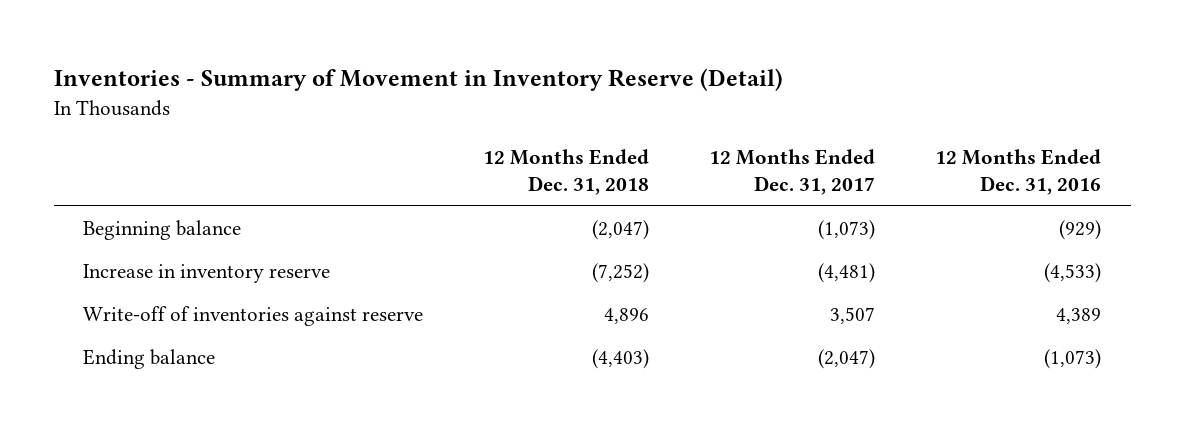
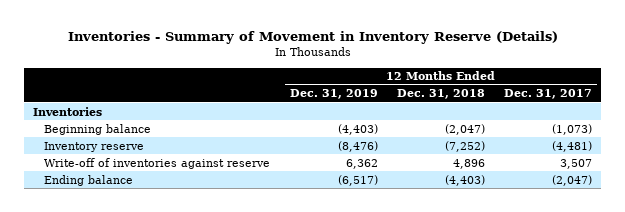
[53,68,783,92] Inventories - Summary of Movement in Inventory Reserve (Detail) -> [67,31,558,45] Inventories - Summary of Movement in Inventory Reserve (Details)
[934,149,1101,196] 12 Months Ended Dec. 31, 2016 -> none
none -> [289,89,378,100] Dec. 31, 2019
none -> [33,106,103,116] Inventories
[83,264,331,284] Increase in inventory reserve -> [44,141,145,152] Inventory reserve

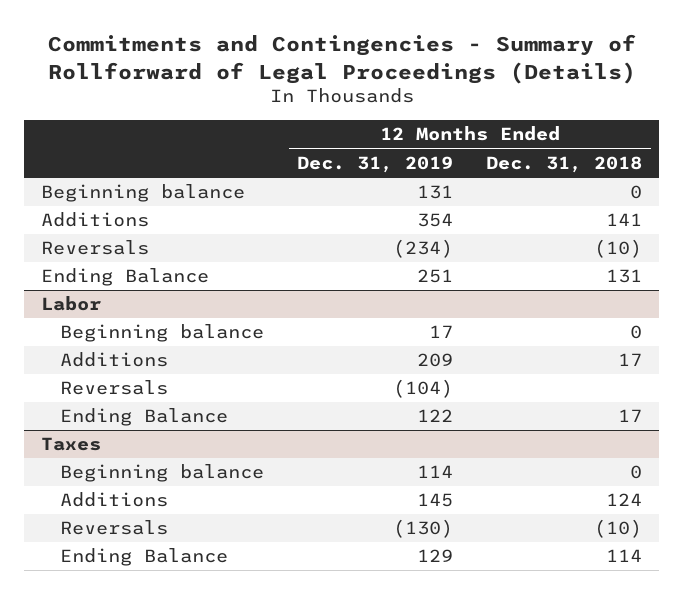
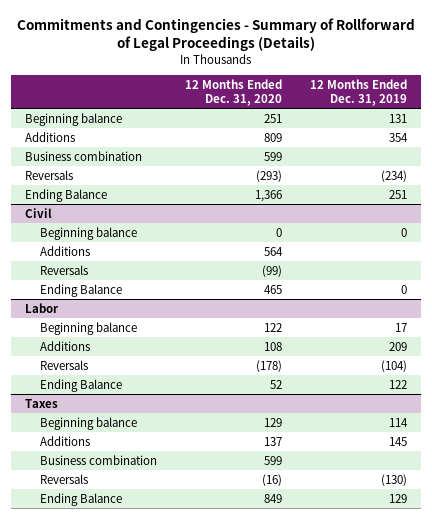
[486,155,643,173] Dec. 31, 2018 -> none
none -> [184,78,282,107] 12 Months Ended Dec. 31, 2020
none -> [25,150,143,161] Business combination
none -> [25,207,53,218] Civil
none -> [39,226,137,240] Beginning balance
none -> [39,245,90,256] Additions
none -> [39,264,88,275] Reversals
none -> [39,283,122,297] Ending Balance
none -> [39,454,157,465] Business combination

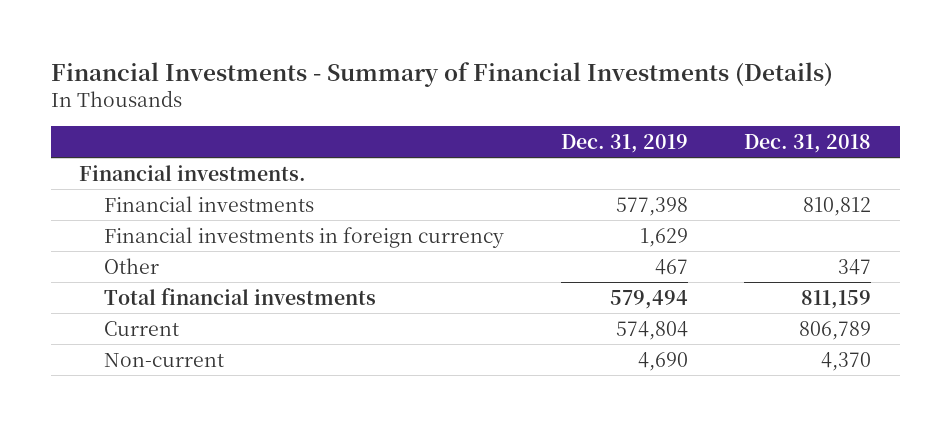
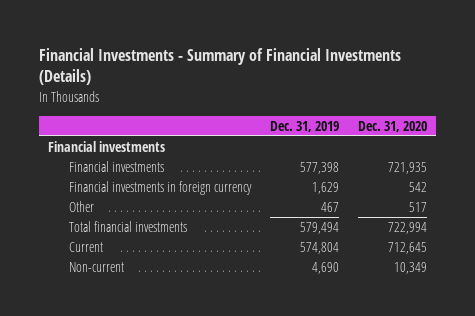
[744,133,872,153] Dec. 31, 2018 -> none
none -> [358,120,428,132] Dec. 31, 2020
[79,164,307,181] Financial investments. -> [48,141,166,153] Financial investments

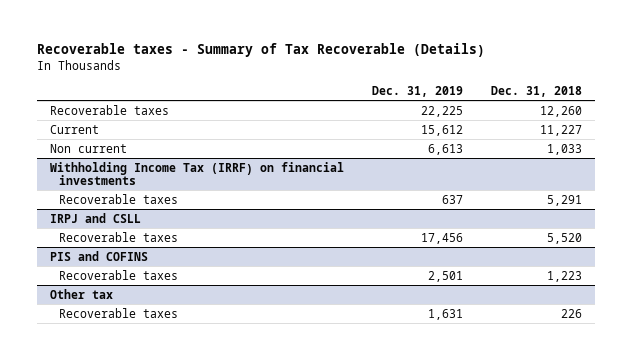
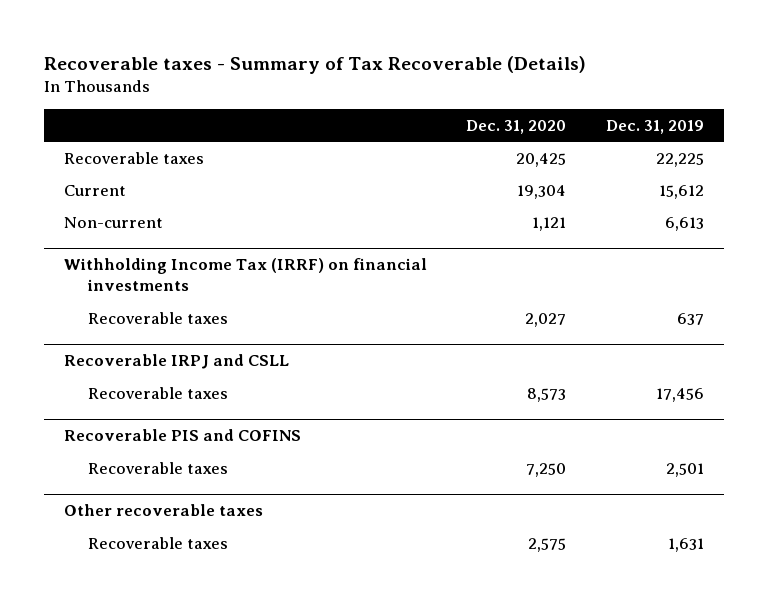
[490,85,582,97] Dec. 31, 2018 -> none
none -> [466,119,567,134] Dec. 31, 2020
[50,143,128,153] Non current -> [63,216,163,228] Non-current
[50,212,142,223] IRPJ and CSLL -> [63,354,289,370] Recoverable IRPJ and CSLL
[50,250,149,261] PIS and COFINS -> [63,429,301,442] Recoverable PIS and COFINS
[50,288,114,299] Other tax -> [63,504,263,517] Other recoverable taxes

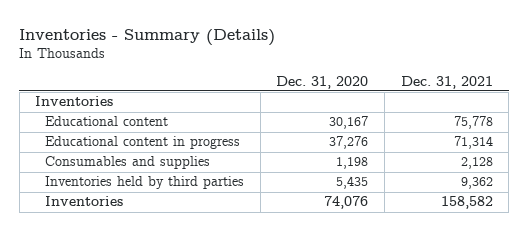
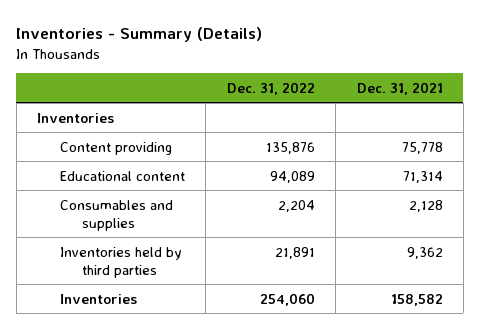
[276,75,369,89] Dec. 31, 2020 -> none
none -> [226,81,315,95] Dec. 31, 2022
[45,136,241,150] Educational content in progress -> none
none -> [59,141,172,155] Content providing
[453,116,493,130] 75,778 -> [402,170,443,183] 71,314

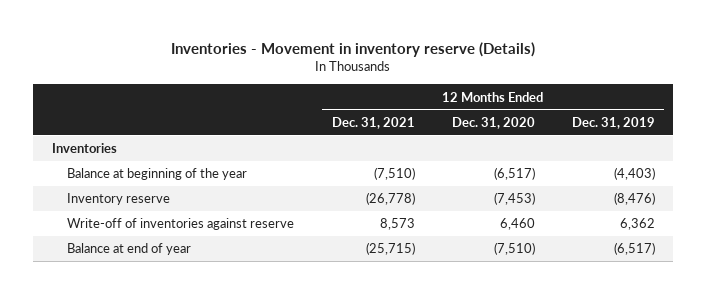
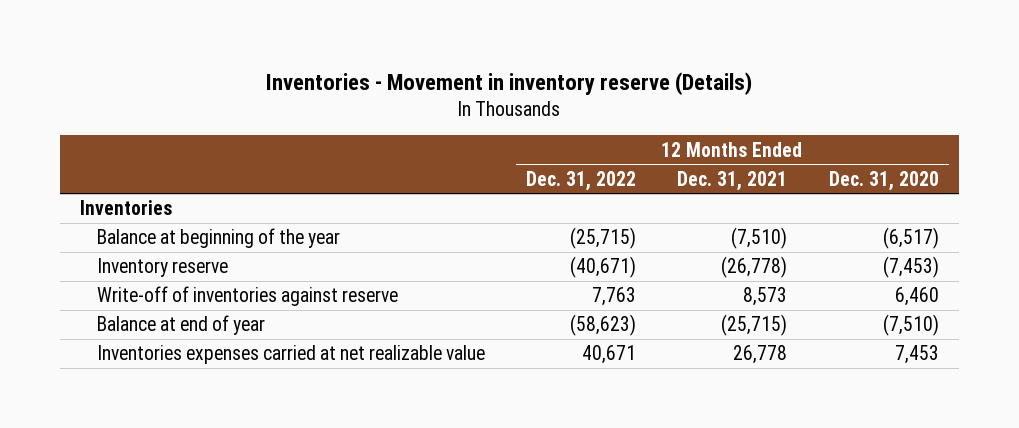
[571,116,655,129] Dec. 31, 2019 -> none
none -> [525,170,636,191] Dec. 31, 2022
none -> [96,345,485,365] Inventories expenses carried at net realizable value

